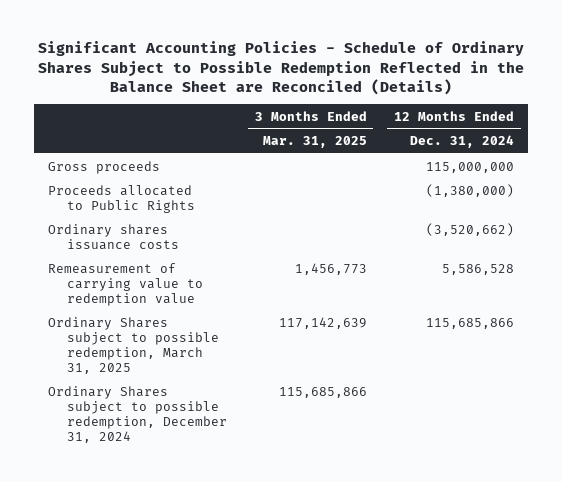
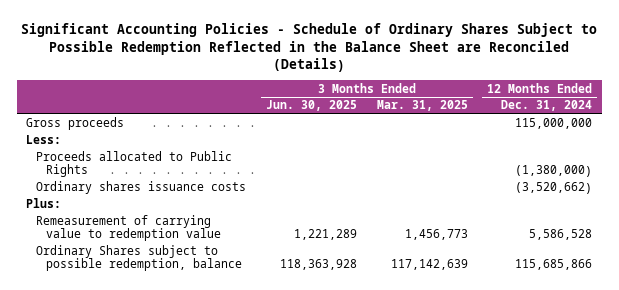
none -> [266,100,358,112] Jun. 30, 2025
none -> [26,135,62,145] Less:
none -> [26,198,62,209] Plus:
[47,385,228,443] Ordinary Shares subject to possible redemption, December 31, 2024 -> none
[47,316,220,374] Ordinary Shares subject to possible redemption, March 31, 2025 -> [36,245,243,272] Ordinary Shares subject to possible redemption, balance

